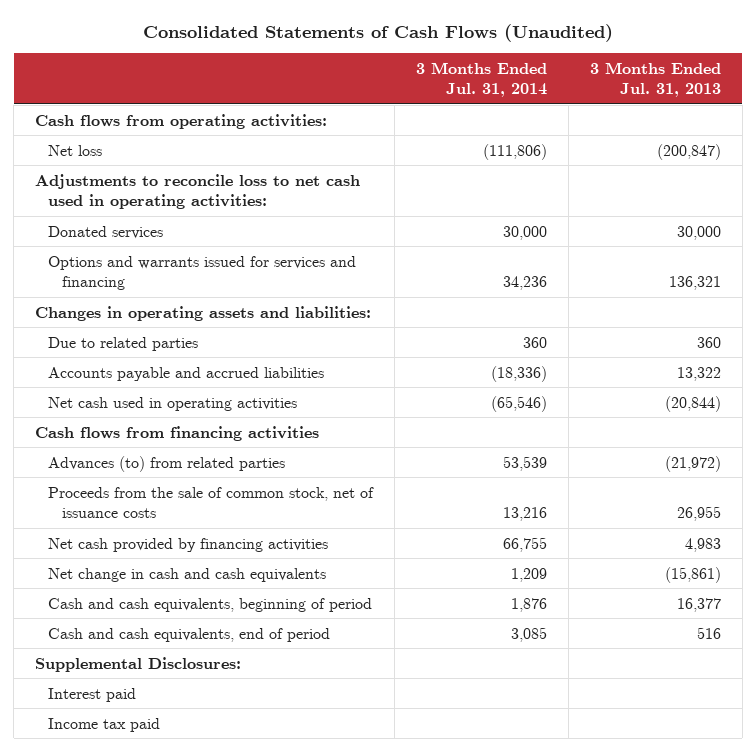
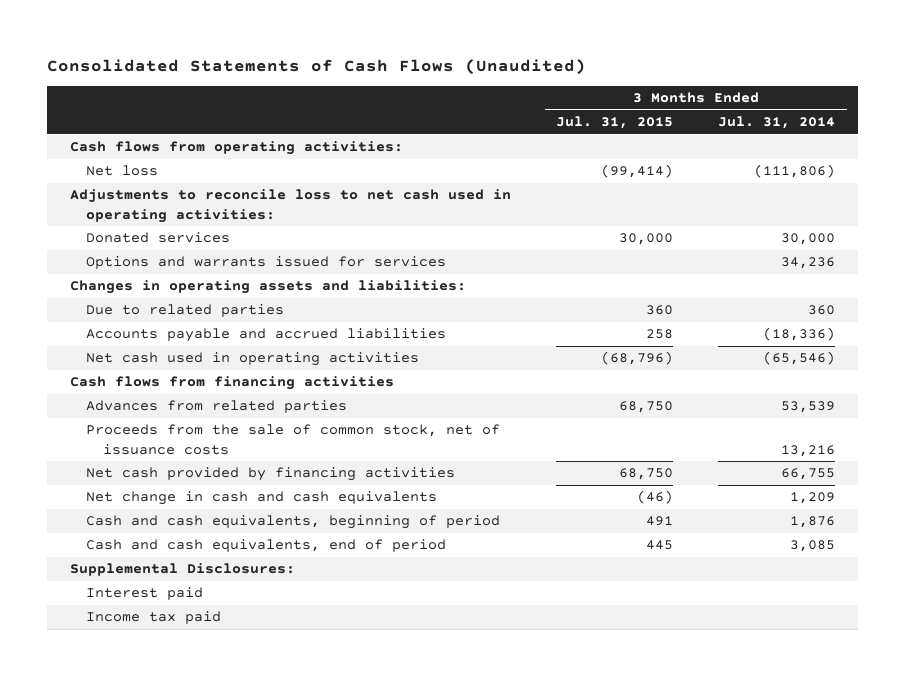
[589,61,721,97] 3 Months Ended Jul. 31, 2013 -> none
none -> [556,116,674,130] Jul. 31, 2015
[48,255,357,290] Options and warrants issued for services and financing -> [86,256,447,270] Options and warrants issued for services
[48,455,286,472] Advances (to) from related parties -> [86,400,348,414] Advances from related parties

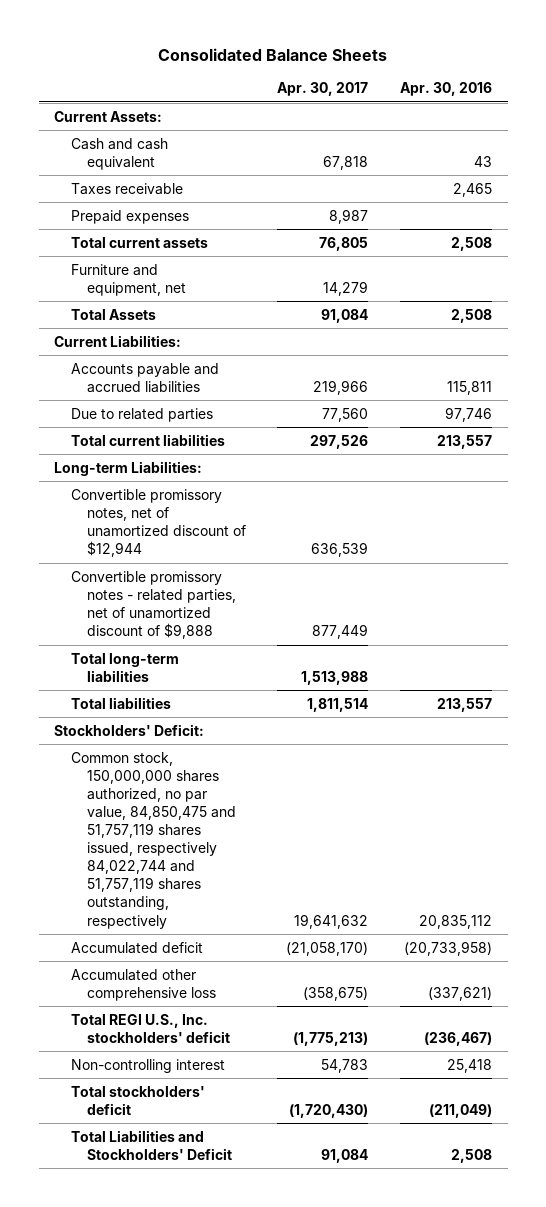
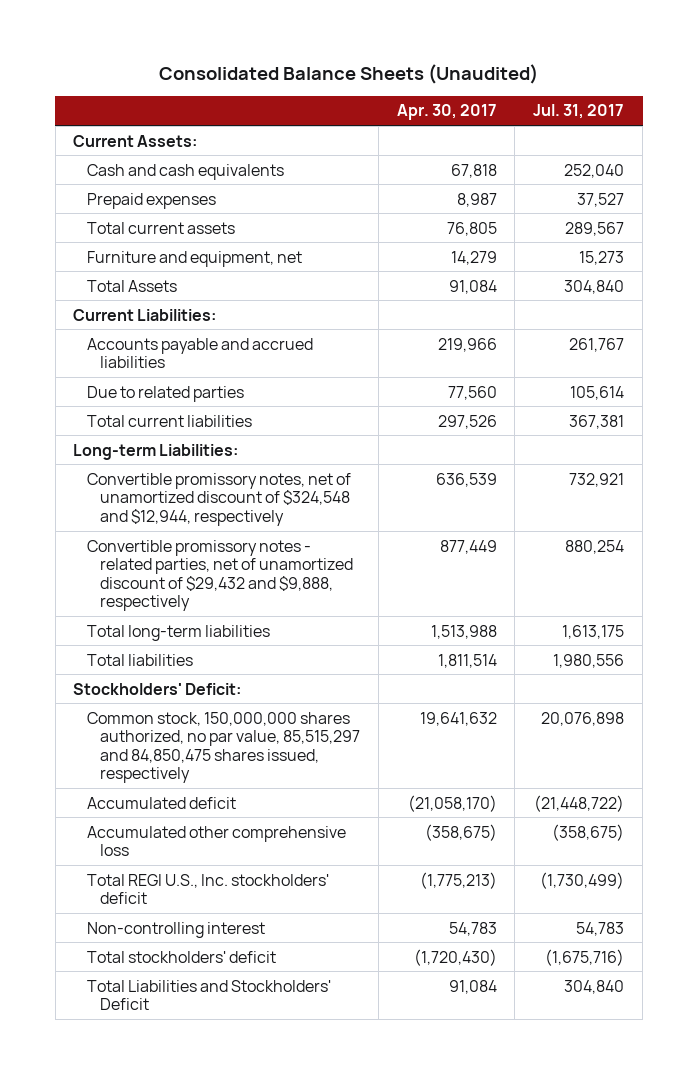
[158,47,388,61] Consolidated Balance Sheets -> [158,63,538,84] Consolidated Balance Sheets (Unaudited)
[399,82,492,97] Apr. 30, 2016 -> none
none -> [533,104,625,120] Jul. 31, 2017
[70,182,183,195] Taxes receivable -> none
[70,137,168,170] Cash and cash equivalent -> [86,163,284,180] Cash and cash equivalents
[70,488,246,558] Convertible promissory notes, net of unamortized discount of $12,944 -> [86,472,351,526] Convertible promissory notes, net of unamortized discount of $324,548 and $12,944, respectively
[70,570,236,640] Convertible promissory notes - related parties, net of unamortized discount of $9,888 -> [86,539,353,612] Convertible promissory notes - related parties, net of unamortized discount of $29,432 and $9,888, respectively
[70,751,236,929] Common stock, 150,000,000 shares authorized, no par value, 84,850,475 and 51,757,119 shares issued, respectively 84,022,744 and 51,757,119 shares outstanding, respectively -> [86,711,360,784] Common stock, 150,000,000 shares authorized, no par value, 85,515,297 and 84,850,475 shares issued, respectively

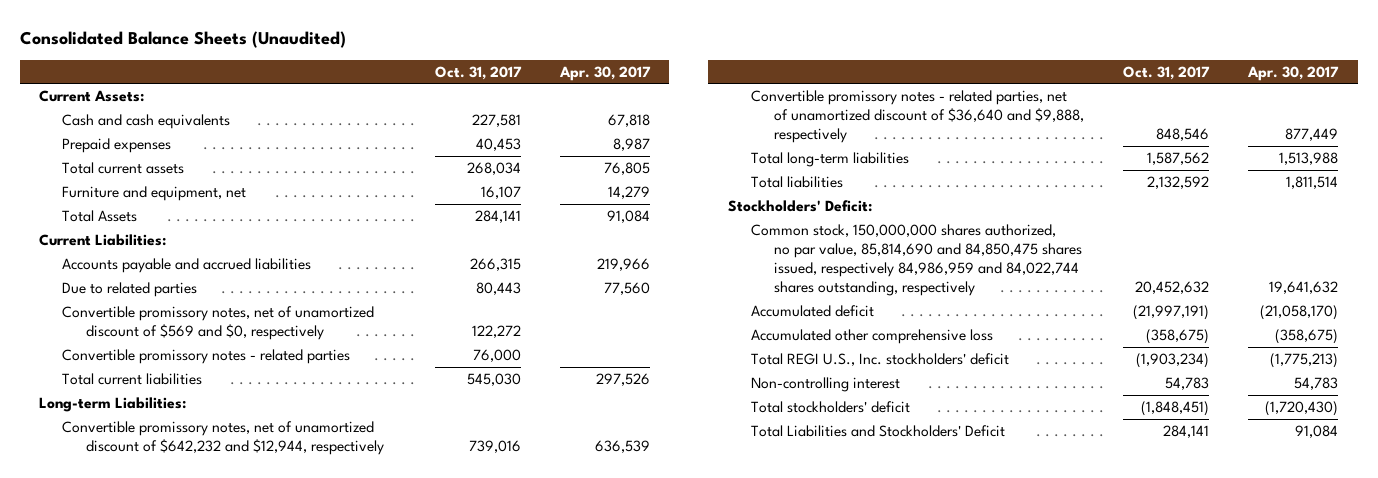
[533,104,625,120] Jul. 31, 2017 -> none
none -> [434,65,522,80] Oct. 31, 2017
none -> [62,306,375,341] Convertible promissory notes, net of unamortized discount of $569 and $0, respectively
none -> [62,349,351,365] Convertible promissory notes - related parties
[86,472,351,526] Convertible promissory notes, net of unamortized discount of $324,548 and $12,944, respectively -> [62,421,384,456] Convertible promissory notes, net of unamortized discount of $642,232 and $12,944, respectively
[86,539,353,612] Convertible promissory notes - related parties, net of unamortized discount of $29,432 and $9,888, respectively -> [751,90,1085,144] Convertible promissory notes - related parties, net of unamortized discount of $36,640 and $9,888, respectively
[86,711,360,784] Common stock, 150,000,000 shares authorized, no par value, 85,515,297 and 84,850,475 shares issued, respectively -> [751,224,1083,297] Common stock, 150,000,000 shares authorized, no par value, 85,814,690 and 84,850,475 shares issued, respectively 84,986,959 and 84,022,744 shares outstanding, respectively

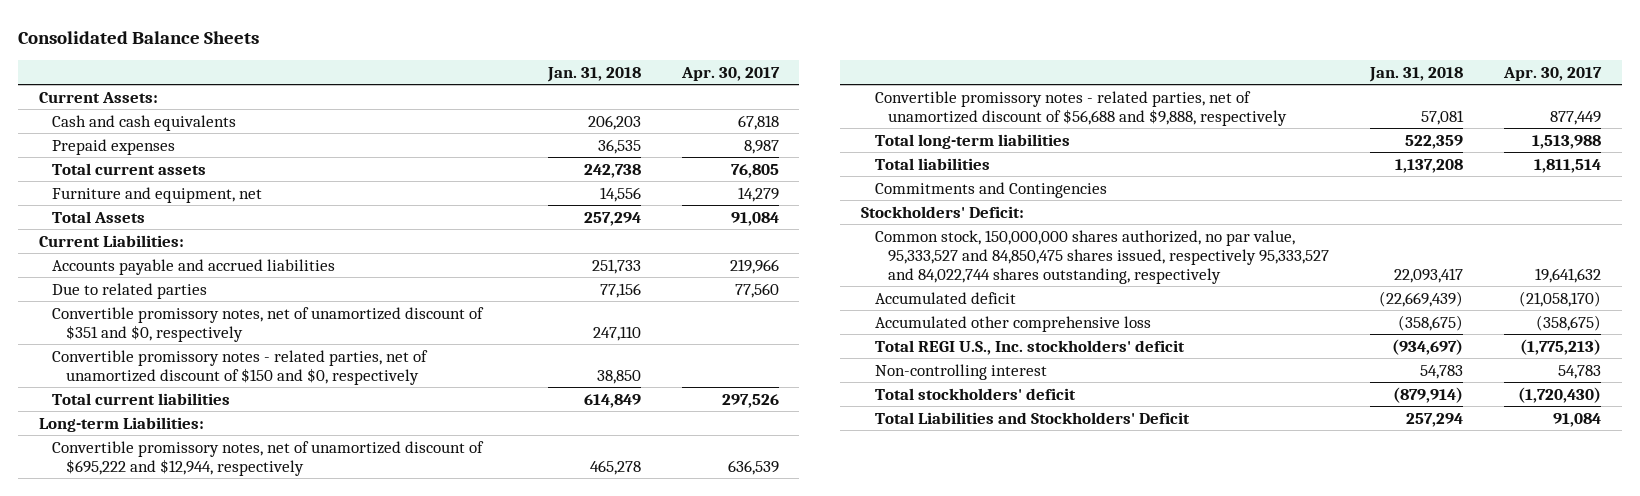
[19,31,346,49] Consolidated Balance Sheets (Unaudited) -> [18,30,260,44] Consolidated Balance Sheets
[434,65,522,80] Oct. 31, 2017 -> none
none -> [546,66,641,82] Jan. 31, 2018
[62,306,375,341] Convertible promissory notes, net of unamortized discount of $569 and $0, respectively -> [52,306,485,342] Convertible promissory notes, net of unamortized discount of $351 and $0, respectively
[62,349,351,365] Convertible promissory notes - related parties -> [52,349,429,385] Convertible promissory notes - related parties, net of unamortized discount of $150 and $0, respectively
[62,421,384,456] Convertible promissory notes, net of unamortized discount of $642,232 and $12,944, respectively -> [52,440,485,476] Convertible promissory notes, net of unamortized discount of $695,222 and $12,944, respectively
[751,90,1085,144] Convertible promissory notes - related parties, net of unamortized discount of $36,640 and $9,888, respectively -> [874,90,1288,126] Convertible promissory notes - related parties, net of unamortized discount of $56,688 and $9,888, respectively
none -> [874,181,1107,198] Commitments and Contingencies
[751,224,1083,297] Common stock, 150,000,000 shares authorized, no par value, 85,814,690 and 84,850,475 shares issued, respectively 84,986,959 and 84,022,744 shares outstanding, respectively -> [874,229,1330,284] Common stock, 150,000,000 shares authorized, no par value, 95,333,527 and 84,850,475 shares issued, respectively 95,333,527 and 84,022,744 shares outstanding, respectively

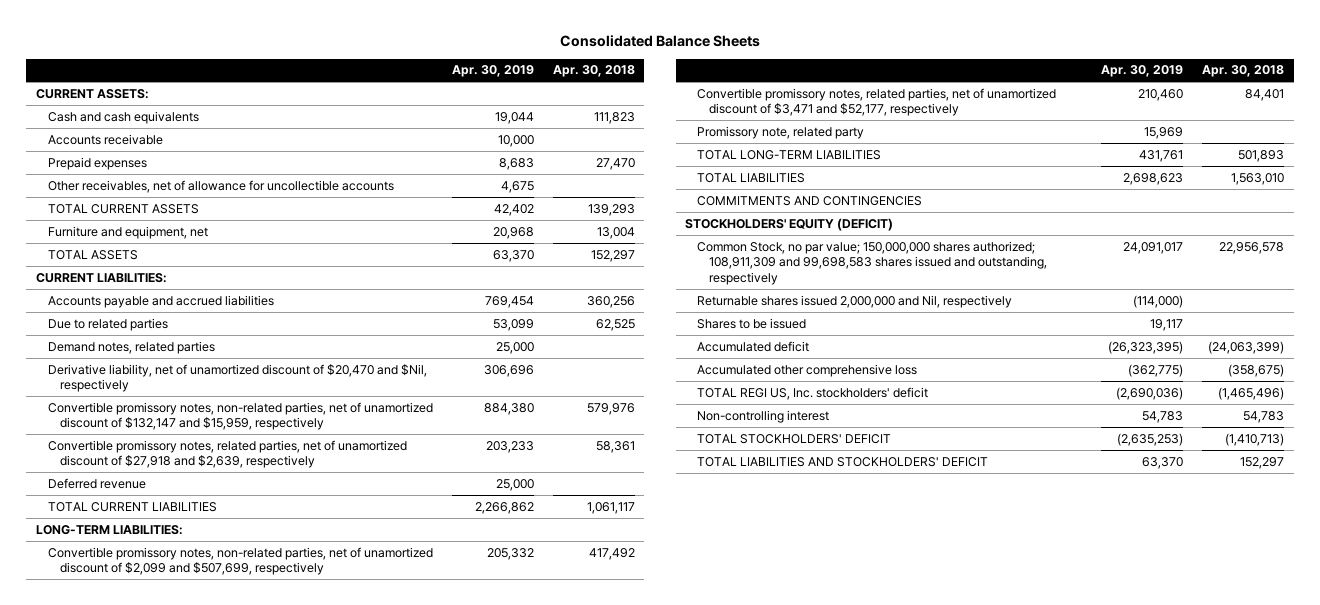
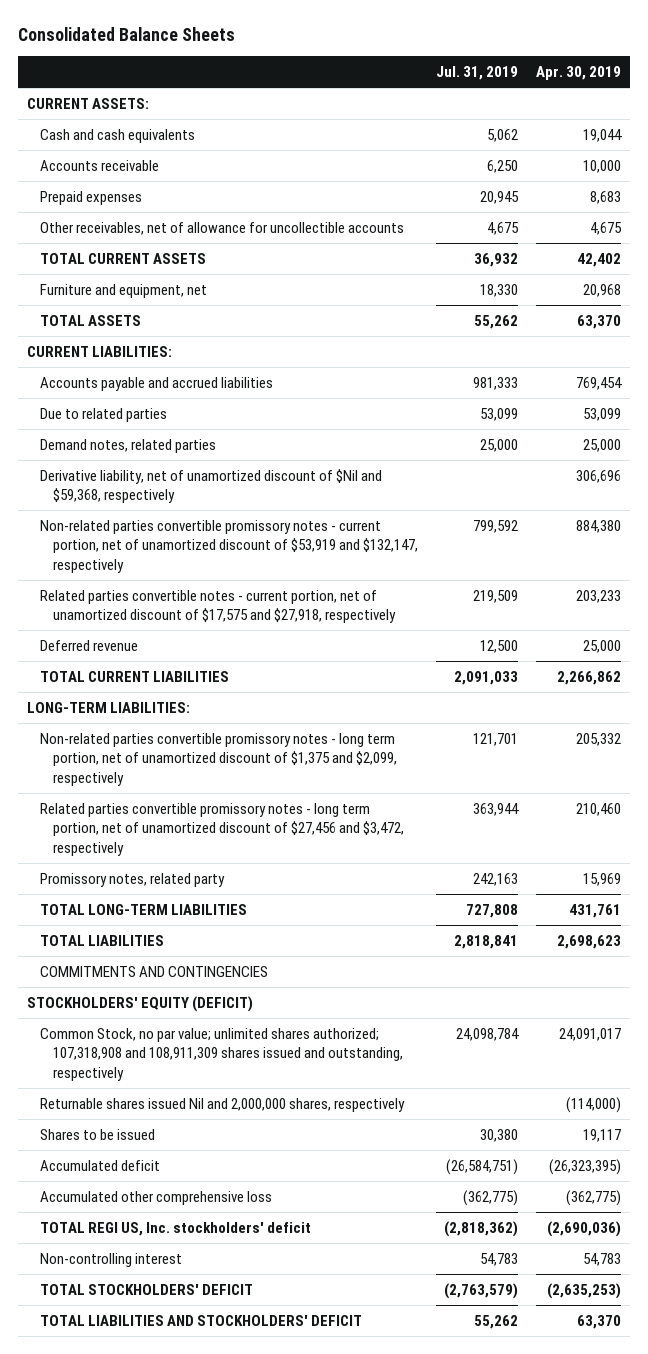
[552,65,635,78] Apr. 30, 2018 -> none
none -> [435,66,518,81] Jul. 31, 2019
[47,363,427,393] Derivative liability, net of unamortized discount of $20,470 and $Nil, respectively -> [39,468,382,504] Derivative liability, net of unamortized discount of $Nil and $59,368, respectively
[47,401,433,431] Convertible promissory notes, non-related parties, net of unamortized discount of $132,147 and $15,959, respectively -> [39,519,419,573] Non-related parties convertible promissory notes - current portion, net of unamortized discount of $53,919 and $132,147, respectively
[47,439,407,469] Convertible promissory notes, related parties, net of unamortized discount of $27,918 and $2,639, respectively -> [39,589,397,624] Related parties convertible notes - current portion, net of unamortized discount of $17,575 and $27,918, respectively
[47,546,433,576] Convertible promissory notes, non-related parties, net of unamortized discount of $2,099 and $507,699, respectively -> [39,732,398,786] Non-related parties convertible promissory notes - long term portion, net of unamortized discount of $1,375 and $2,099, respectively
[697,87,1057,117] Convertible promissory notes, related parties, net of unamortized discount of $3,471 and $52,177, respectively -> [39,802,405,856] Related parties convertible promissory notes - long term portion, net of unamortized discount of $27,456 and $3,472, respectively
[697,125,865,139] Promissory note, related party -> [39,872,225,887] Promissory notes, related party
[697,240,1048,285] Common Stock, no par value; 150,000,000 shares authorized; 108,911,309 and 99,698,583 shares issued and outstanding, respectively -> [39,1027,404,1081] Common Stock, no par value; unlimited shares authorized; 107,318,908 and 108,911,309 shares issued and outstanding, respectively
[697,294,1013,308] Returnable shares issued 2,000,000 and Nil, respectively -> [39,1097,405,1112] Returnable shares issued Nil and 2,000,000 shares, respectively

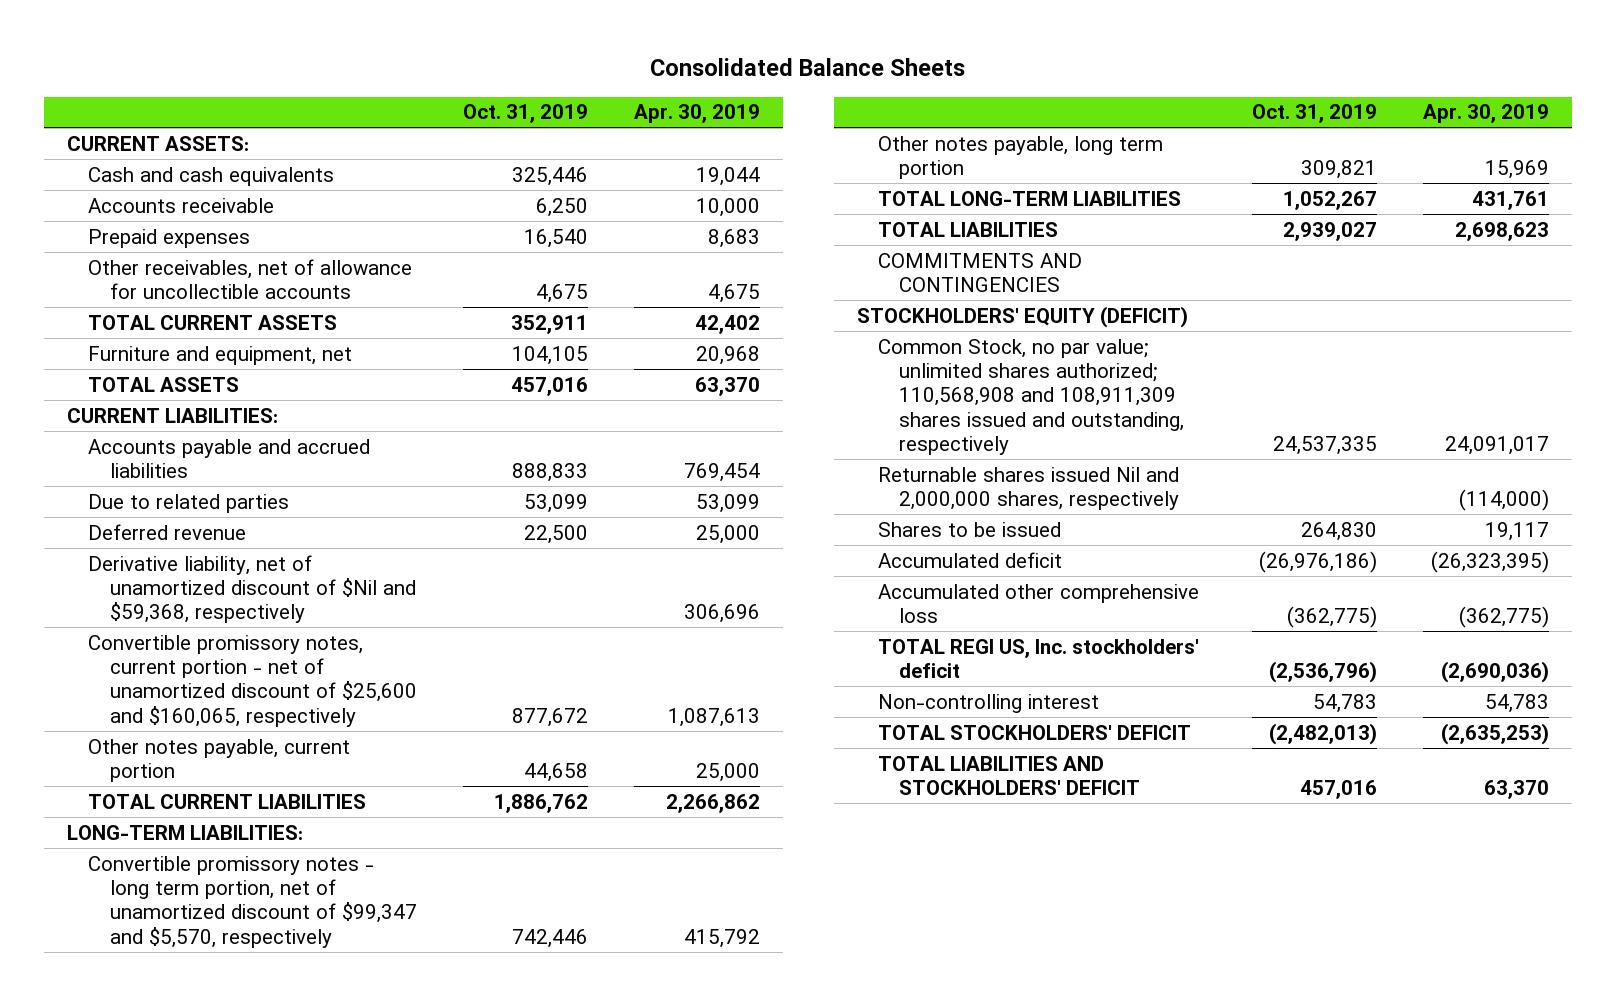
[435,66,518,81] Jul. 31, 2019 -> none
none -> [462,104,588,124] Oct. 31, 2019
[39,438,216,453] Demand notes, related parties -> none
[39,519,419,573] Non-related parties convertible promissory notes - current portion, net of unamortized discount of $53,919 and $132,147, respectively -> none
[39,589,397,624] Related parties convertible notes - current portion, net of unamortized discount of $17,575 and $27,918, respectively -> none
[39,468,382,504] Derivative liability, net of unamortized discount of $Nil and $59,368, respectively -> [88,554,416,624] Derivative liability, net of unamortized discount of $Nil and $59,368, respectively
none -> [88,634,417,727] Convertible promissory notes, current portion - net of unamortized discount of $25,600 and $160,065, respectively
none -> [88,738,351,782] Other notes payable, current portion
[39,802,405,856] Related parties convertible promissory notes - long term portion, net of unamortized discount of $27,456 and $3,472, respectively -> none
[39,732,398,786] Non-related parties convertible promissory notes - long term portion, net of unamortized discount of $1,375 and $2,099, respectively -> [88,855,417,948] Convertible promissory notes - long term portion, net of unamortized discount of $99,347 and $5,570, respectively
[575,732,621,746] 205,332 -> [683,928,760,948] 415,792
[39,872,225,887] Promissory notes, related party -> [878,135,1164,179] Other notes payable, long term portion
[39,1027,404,1081] Common Stock, no par value; unlimited shares authorized; 107,318,908 and 108,911,309 shares issued and outstanding, respectively -> [878,338,1185,455] Common Stock, no par value; unlimited shares authorized; 110,568,908 and 108,911,309 shares issued and outstanding, respectively

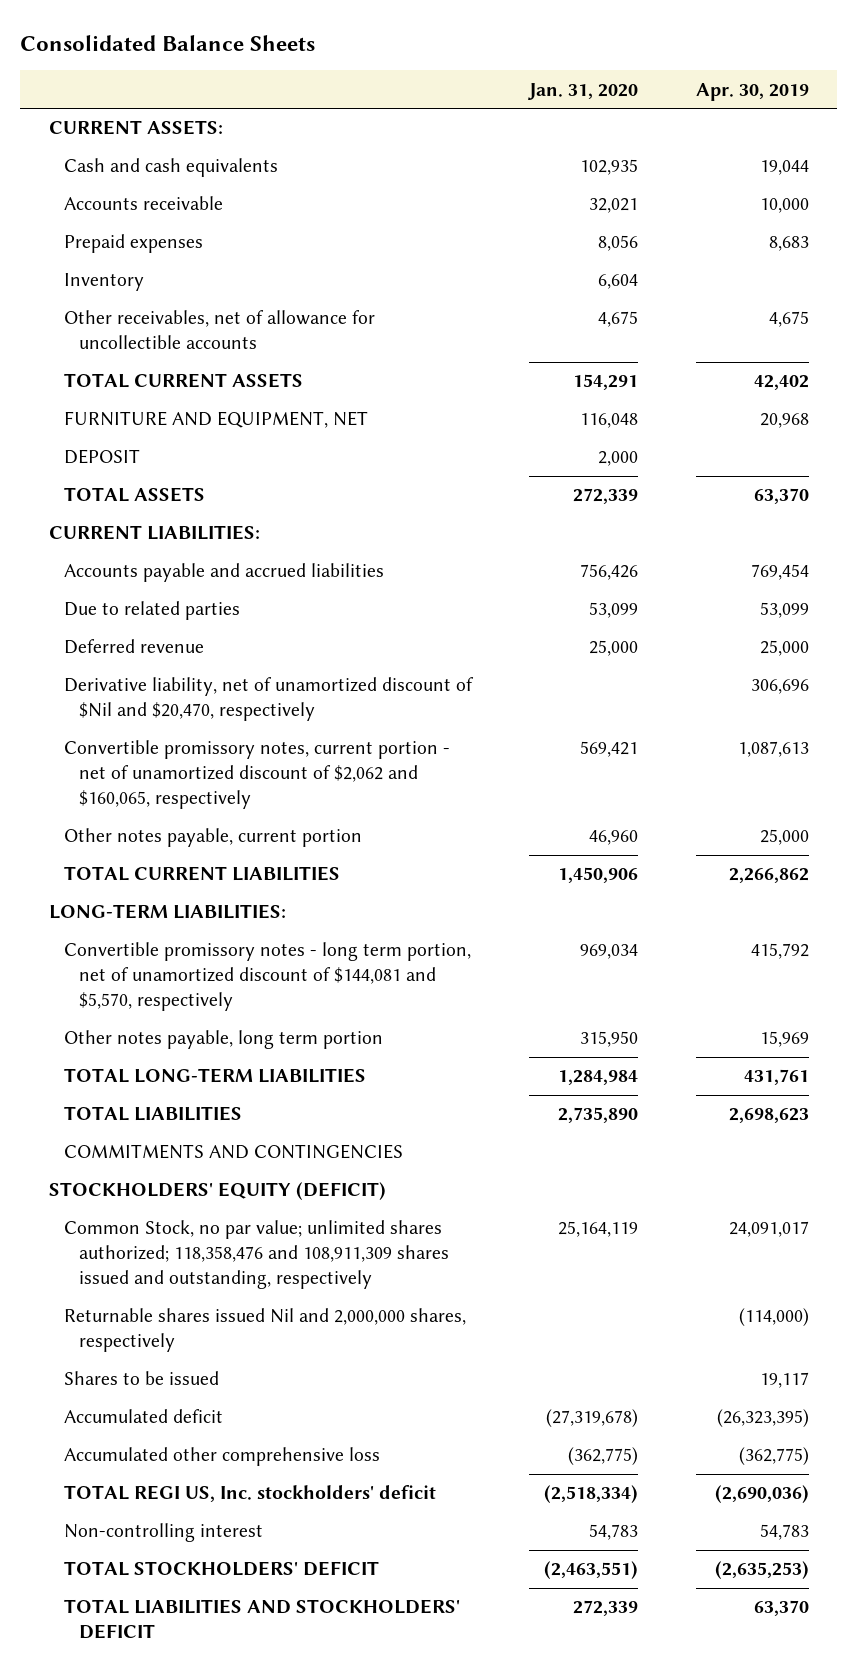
[462,104,588,124] Oct. 31, 2019 -> none
none -> [528,82,639,100] Jan. 31, 2020
none -> [63,273,144,292] Inventory
[88,345,353,365] Furniture and equipment, net -> [63,411,368,429] FURNITURE AND EQUIPMENT, NET
none -> [63,449,140,465] DEPOSIT
[88,554,416,624] Derivative liability, net of unamortized discount of $Nil and $59,368, respectively -> [63,677,474,722] Derivative liability, net of unamortized discount of $Nil and $20,470, respectively
[88,634,417,727] Convertible promissory notes, current portion - net of unamortized discount of $25,600 and $160,065, respectively -> [63,740,450,810] Convertible promissory notes, current portion - net of unamortized discount of $2,062 and $160,065, respectively
[88,855,417,948] Convertible promissory notes - long term portion, net of unamortized discount of $99,347 and $5,570, respectively -> [63,942,471,1012] Convertible promissory notes - long term portion, net of unamortized discount of $144,081 and $5,570, respectively
[878,338,1185,455] Common Stock, no par value; unlimited shares authorized; 110,568,908 and 108,911,309 shares issued and outstanding, respectively -> [63,1220,449,1290] Common Stock, no par value; unlimited shares authorized; 118,358,476 and 108,911,309 shares issued and outstanding, respectively

